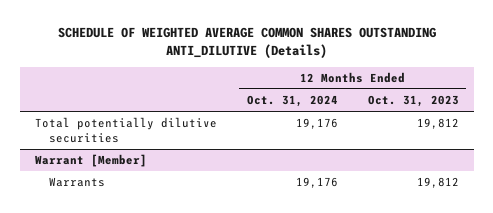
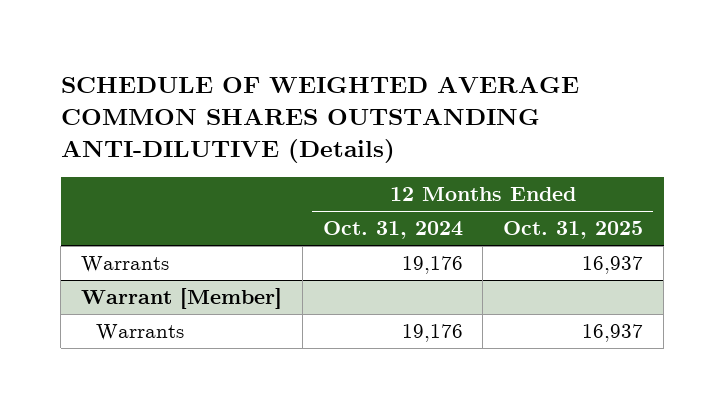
[57,27,436,59] SCHEDULE OF WEIGHTED AVERAGE COMMON SHARES OUTSTANDING ANTI_DILUTIVE (Details) -> [60,75,579,163] SCHEDULE OF WEIGHTED AVERAGE COMMON SHARES OUTSTANDING ANTI-DILUTIVE (Details)
[367,95,459,108] Oct. 31, 2023 -> none
none -> [503,221,644,240] Oct. 31, 2025
[34,117,217,143] Total potentially dilutive securities -> [80,256,169,273] Warrants

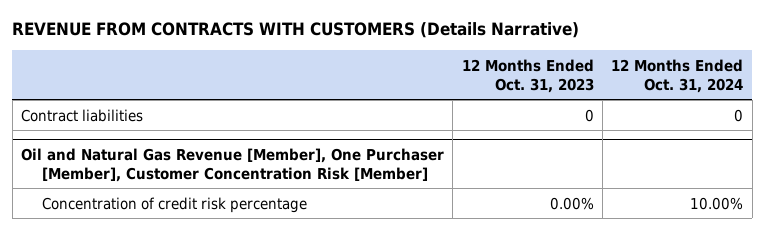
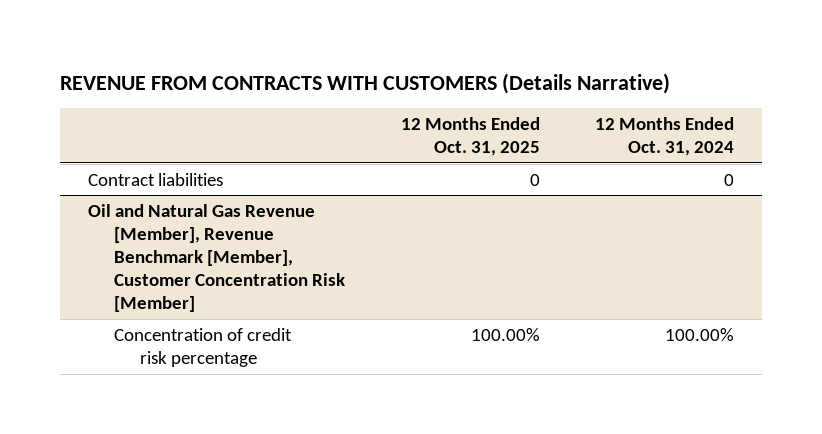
[461,58,594,93] 12 Months Ended Oct. 31, 2023 -> none
none -> [400,117,540,157] 12 Months Ended Oct. 31, 2025
[21,147,445,182] Oil and Natural Gas Revenue [Member], One Purchaser [Member], Customer Concentration Risk [Member] -> [88,203,346,313] Oil and Natural Gas Revenue [Member], Revenue Benchmark [Member], Customer Concentration Risk [Member]
[690,196,744,210] 10.00% -> [664,327,734,341] 100.00%

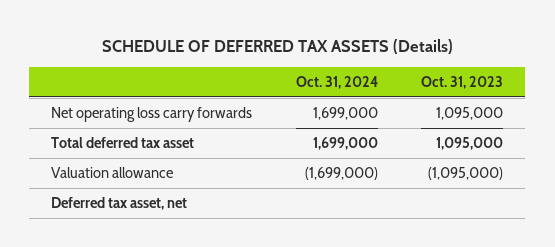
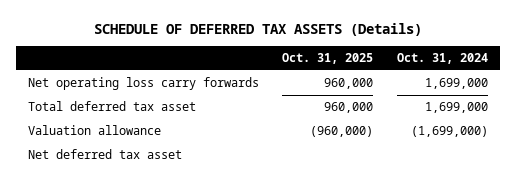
[421,75,504,89] Oct. 31, 2023 -> none
none -> [282,53,374,65] Oct. 31, 2025
[51,197,188,211] Deferred tax asset, net -> [27,149,182,160] Net deferred tax asset

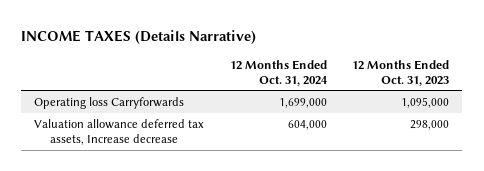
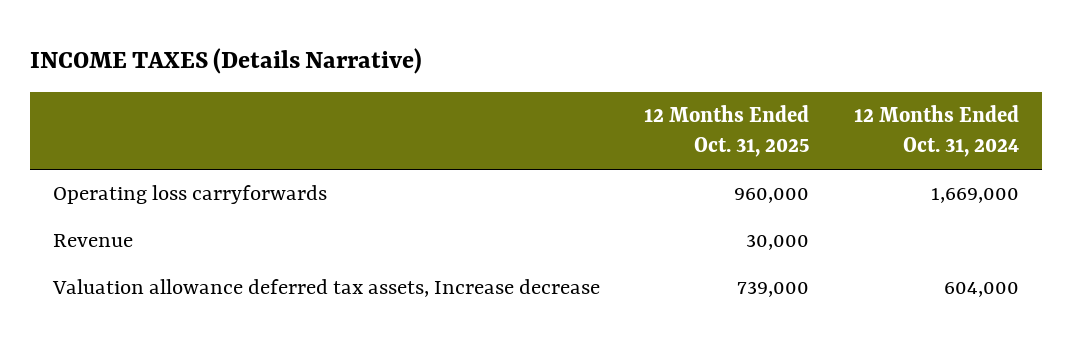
[352,59,450,86] 12 Months Ended Oct. 31, 2023 -> none
none -> [644,105,810,158] 12 Months Ended Oct. 31, 2025
[34,96,185,109] Operating loss Carryforwards -> [52,185,327,205] Operating loss carryforwards
[278,97,327,108] 1,699,000 -> [931,188,1020,204] 1,669,000
none -> [52,234,133,248] Revenue

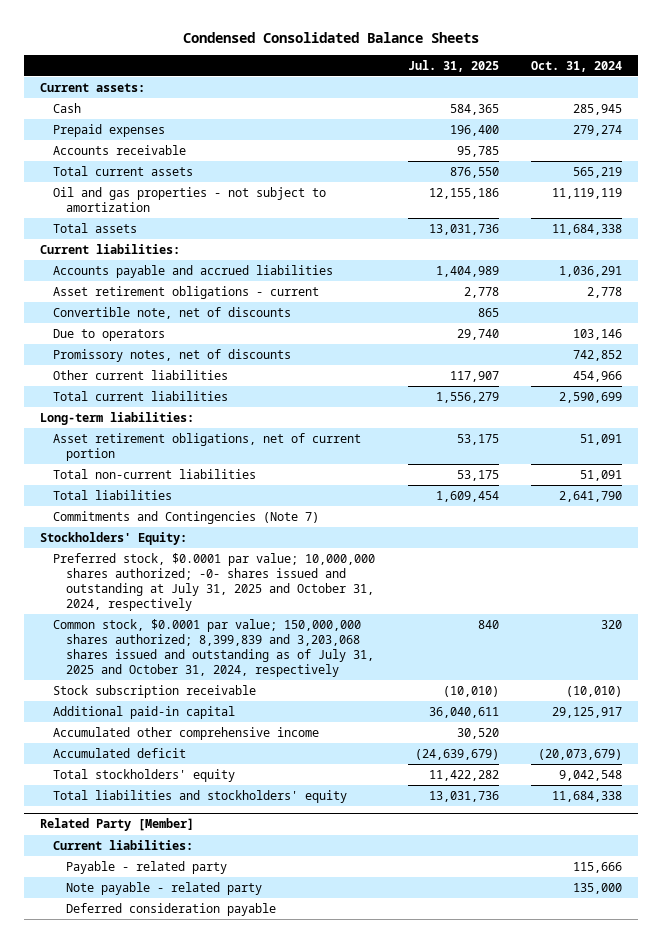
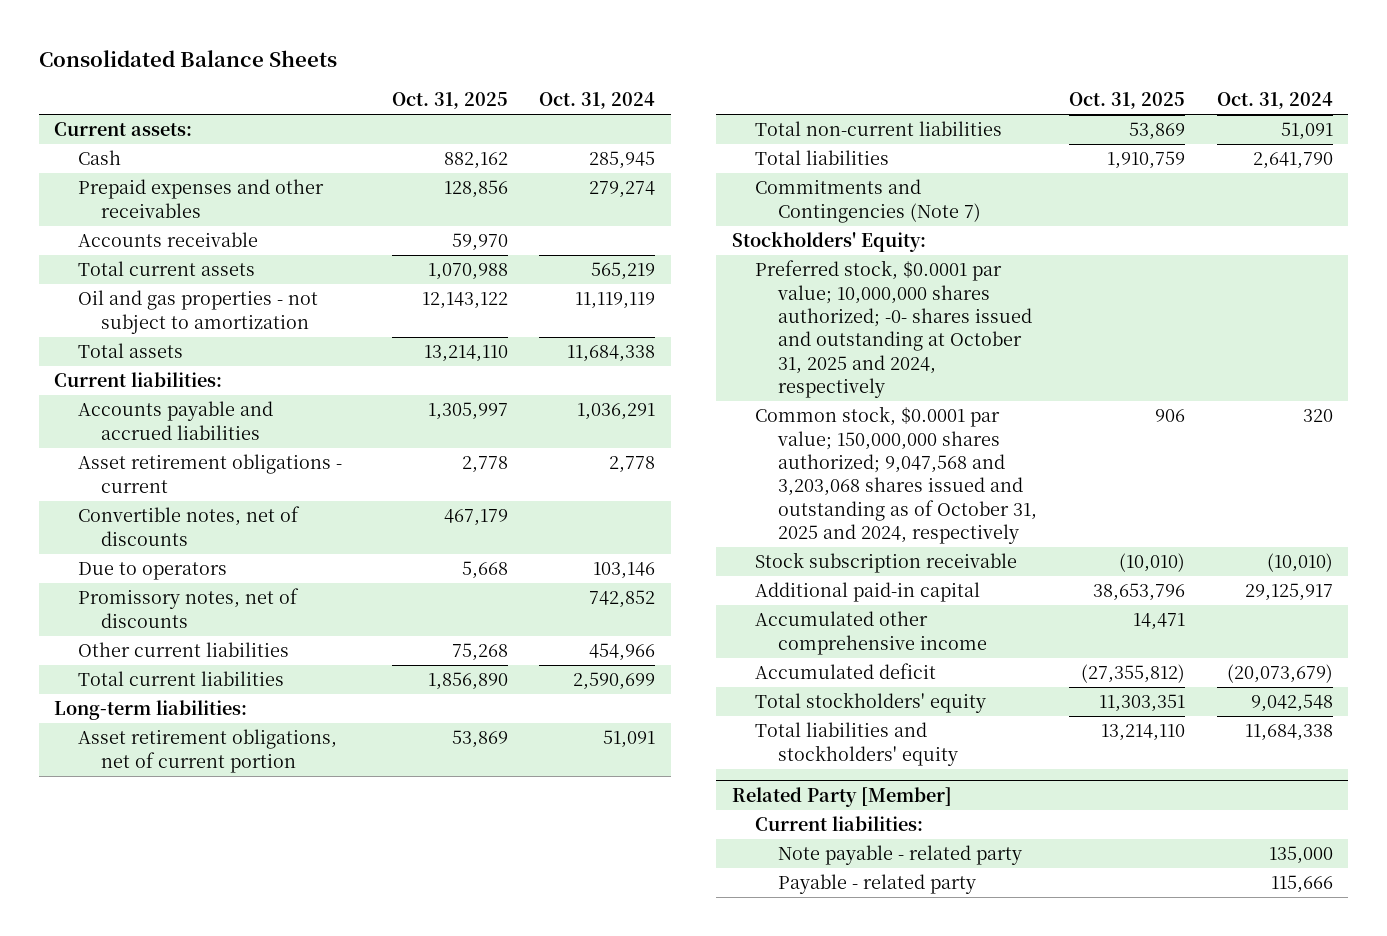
[183,31,480,43] Condensed Consolidated Balance Sheets -> [38,49,337,67] Consolidated Balance Sheets
[407,59,499,72] Jul. 31, 2025 -> none
none -> [391,91,508,109] Oct. 31, 2025
[53,123,166,137] Prepaid expenses -> [77,179,324,218] Prepaid expenses and other receivables
[53,306,292,319] Convertible note, net of discounts -> [77,506,300,546] Convertible notes, net of discounts
[53,552,376,612] Preferred stock, $0.0001 par value; 10,000,000 shares authorized; -0- shares issued and outstanding at July 31, 2025 and October 31, 2024, respectively -> [755,260,1033,399] Preferred stock, $0.0001 par value; 10,000,000 shares authorized; -0- shares issued and outstanding at October 31, 2025 and 2024, respectively
[53,618,375,678] Common stock, $0.0001 par value; 150,000,000 shares authorized; 8,399,839 and 3,203,068 shares issued and outstanding as of July 31, 2025 and October 31, 2024, respectively -> [755,406,1038,545] Common stock, $0.0001 par value; 150,000,000 shares authorized; 9,047,568 and 3,203,068 shares issued and outstanding as of October 31, 2025 and 2024, respectively
[66,902,277,916] Deferred consideration payable -> none
[66,860,228,874] Payable - related party -> [778,874,977,895] Payable - related party

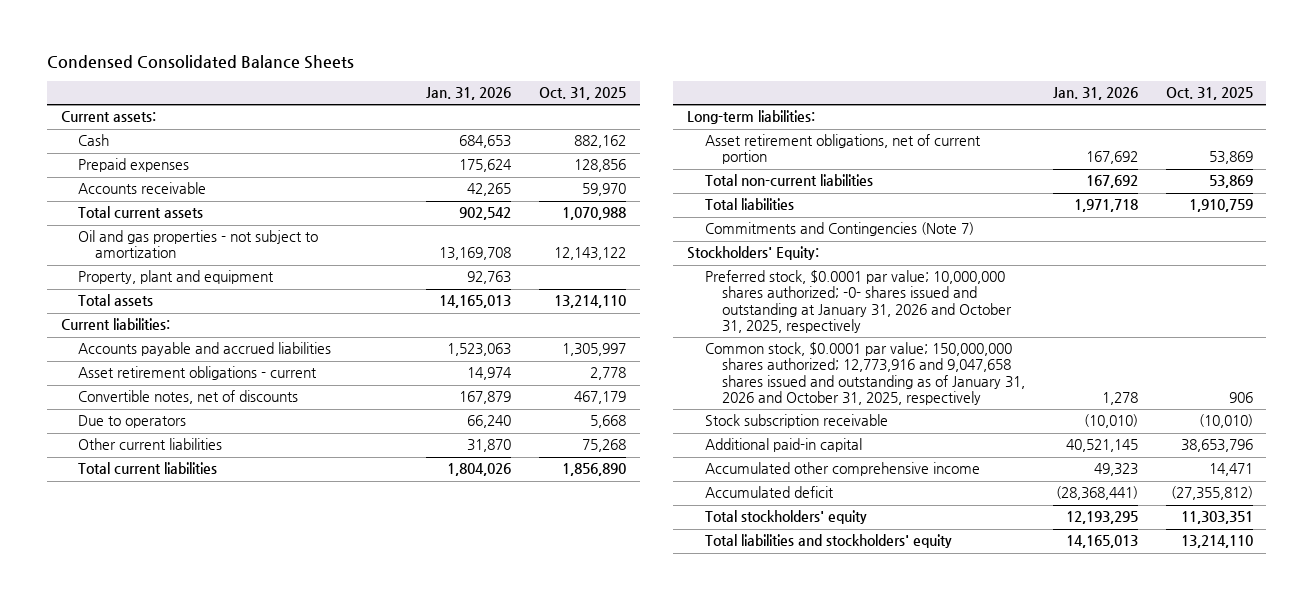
[38,49,337,67] Consolidated Balance Sheets -> [46,55,354,70] Condensed Consolidated Balance Sheets
[539,91,656,109] Oct. 31, 2024 -> none
none -> [426,87,512,101] Jan. 31, 2026
[77,179,324,218] Prepaid expenses and other receivables -> [77,158,189,173] Prepaid expenses
none -> [77,270,274,285] Property, plant and equipment
[77,588,299,628] Promissory notes, net of discounts -> none
[755,260,1033,399] Preferred stock, $0.0001 par value; 10,000,000 shares authorized; -0- shares issued and outstanding at October 31, 2025 and 2024, respectively -> [704,270,1012,333] Preferred stock, $0.0001 par value; 10,000,000 shares authorized; -0- shares issued and outstanding at January 31, 2026 and October 31, 2025, respectively
[755,406,1038,545] Common stock, $0.0001 par value; 150,000,000 shares authorized; 9,047,568 and 3,203,068 shares issued and outstanding as of October 31, 2025 and 2024, respectively -> [704,342,1025,405] Common stock, $0.0001 par value; 150,000,000 shares authorized; 12,773,916 and 9,047,658 shares issued and outstanding as of January 31, 2026 and October 31, 2025, respectively
[731,786,952,807] Related Party [Member] -> none
[755,816,924,832] Current liabilities: -> none
[778,845,1023,866] Note payable - related party -> none
[778,874,977,895] Payable - related party -> none

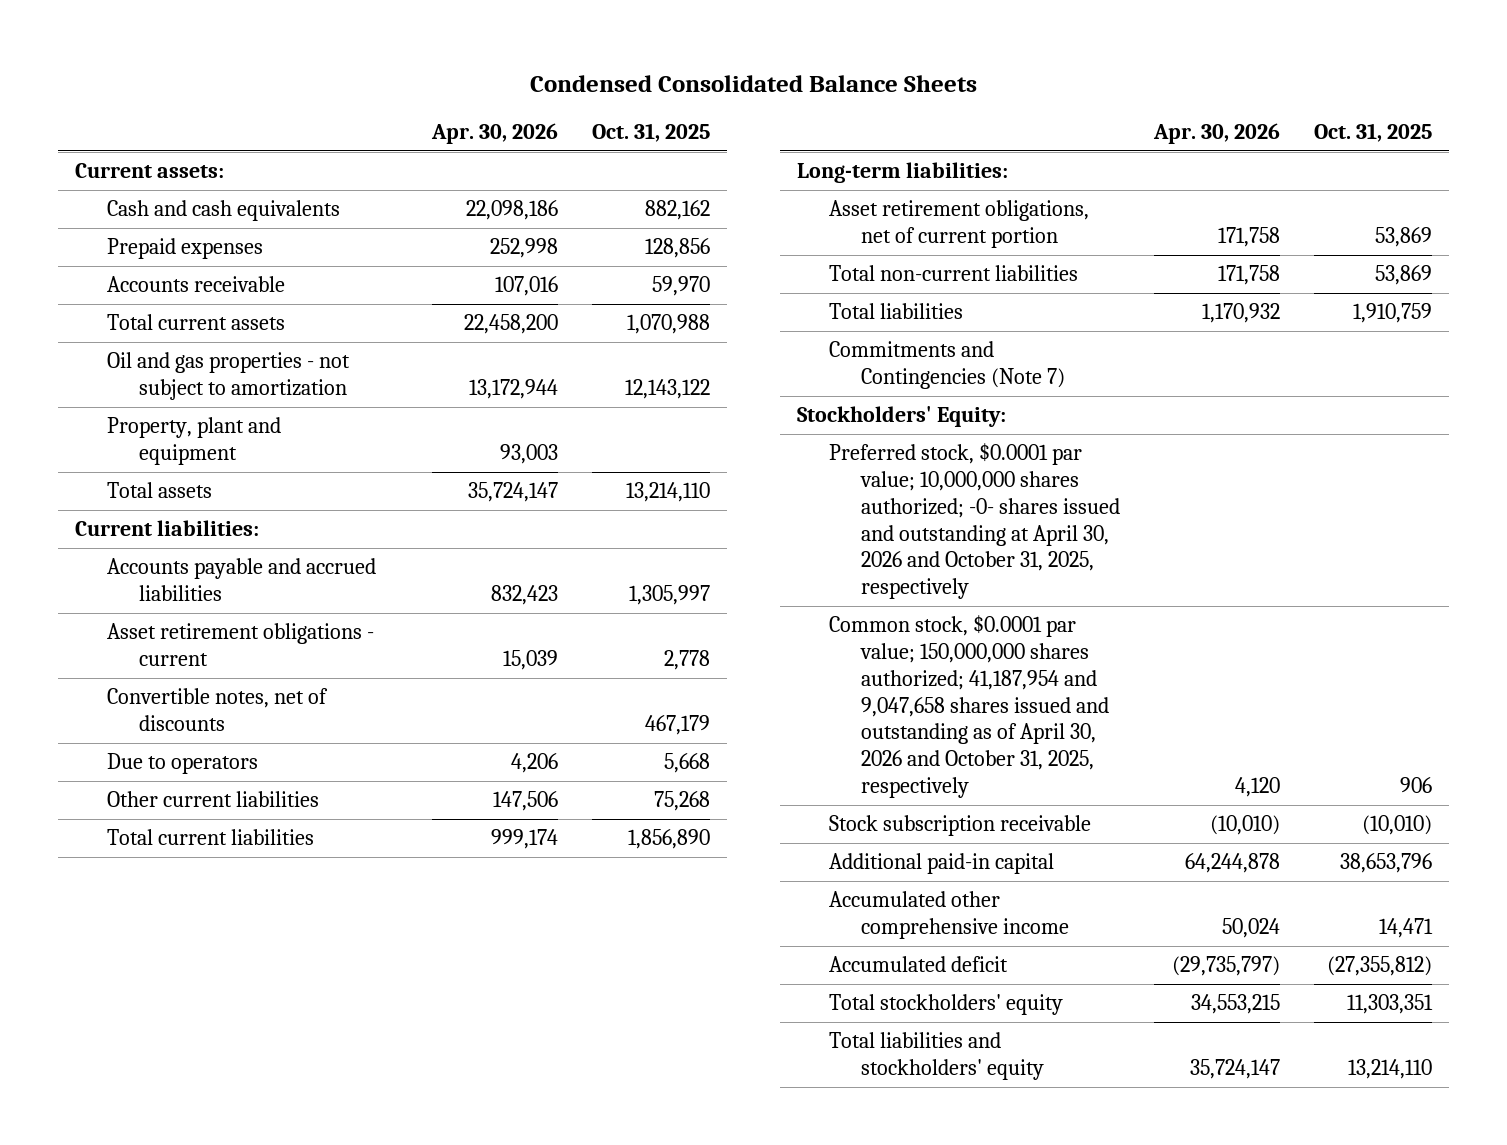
[426,87,512,101] Jan. 31, 2026 -> none
none -> [431,123,559,145] Apr. 30, 2026
[77,134,109,147] Cash -> [107,200,341,222] Cash and cash equivalents
[704,270,1012,333] Preferred stock, $0.0001 par value; 10,000,000 shares authorized; -0- shares issued and outstanding at January 31, 2026 and October 31, 2025, respectively -> [829,443,1121,600] Preferred stock, $0.0001 par value; 10,000,000 shares authorized; -0- shares issued and outstanding at April 30, 2026 and October 31, 2025, respectively
[704,342,1025,405] Common stock, $0.0001 par value; 150,000,000 shares authorized; 12,773,916 and 9,047,658 shares issued and outstanding as of January 31, 2026 and October 31, 2025, respectively -> [829,615,1110,799] Common stock, $0.0001 par value; 150,000,000 shares authorized; 41,187,954 and 9,047,658 shares issued and outstanding as of April 30, 2026 and October 31, 2025, respectively

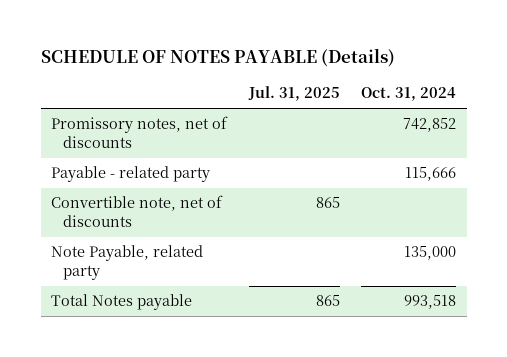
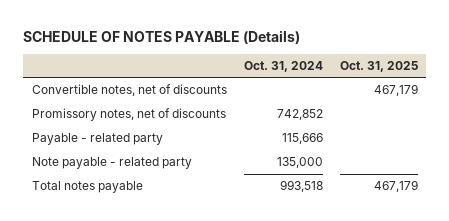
[247,86,340,102] Jul. 31, 2025 -> none
none -> [339,61,418,73] Oct. 31, 2025
none -> [31,84,227,97] Convertible notes, net of discounts
[51,195,224,227] Convertible note, net of discounts -> none
[51,245,204,280] Note Payable, related party -> [31,157,192,170] Note payable - related party
[51,294,193,311] Total Notes payable -> [31,181,143,194] Total notes payable

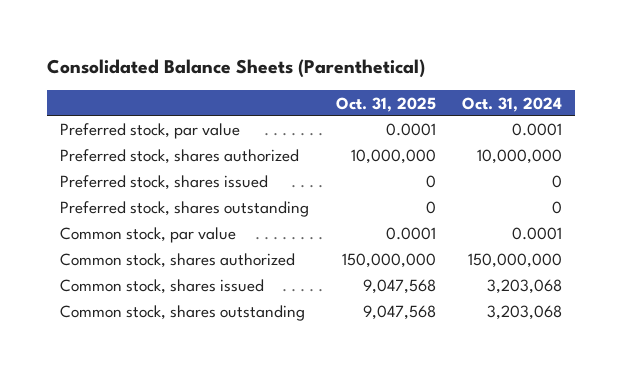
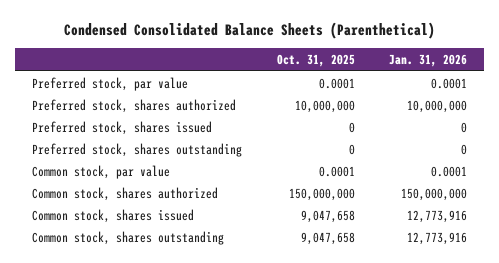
[47,59,426,79] Consolidated Balance Sheets (Parenthetical) -> [63,22,435,40] Condensed Consolidated Balance Sheets (Parenthetical)
[462,96,563,112] Oct. 31, 2024 -> none
none -> [389,54,468,68] Jan. 31, 2026
[362,279,436,295] 9,047,568 -> [300,209,355,223] 9,047,658
[362,305,436,321] 9,047,568 -> [300,231,355,245] 9,047,658

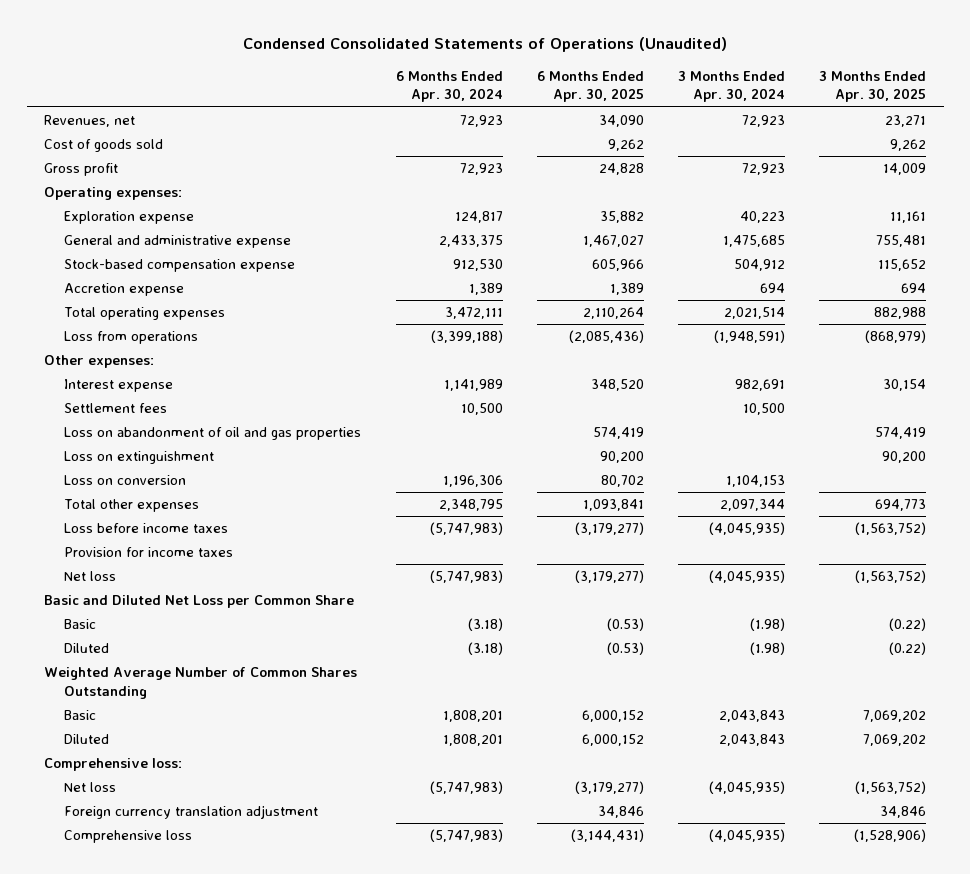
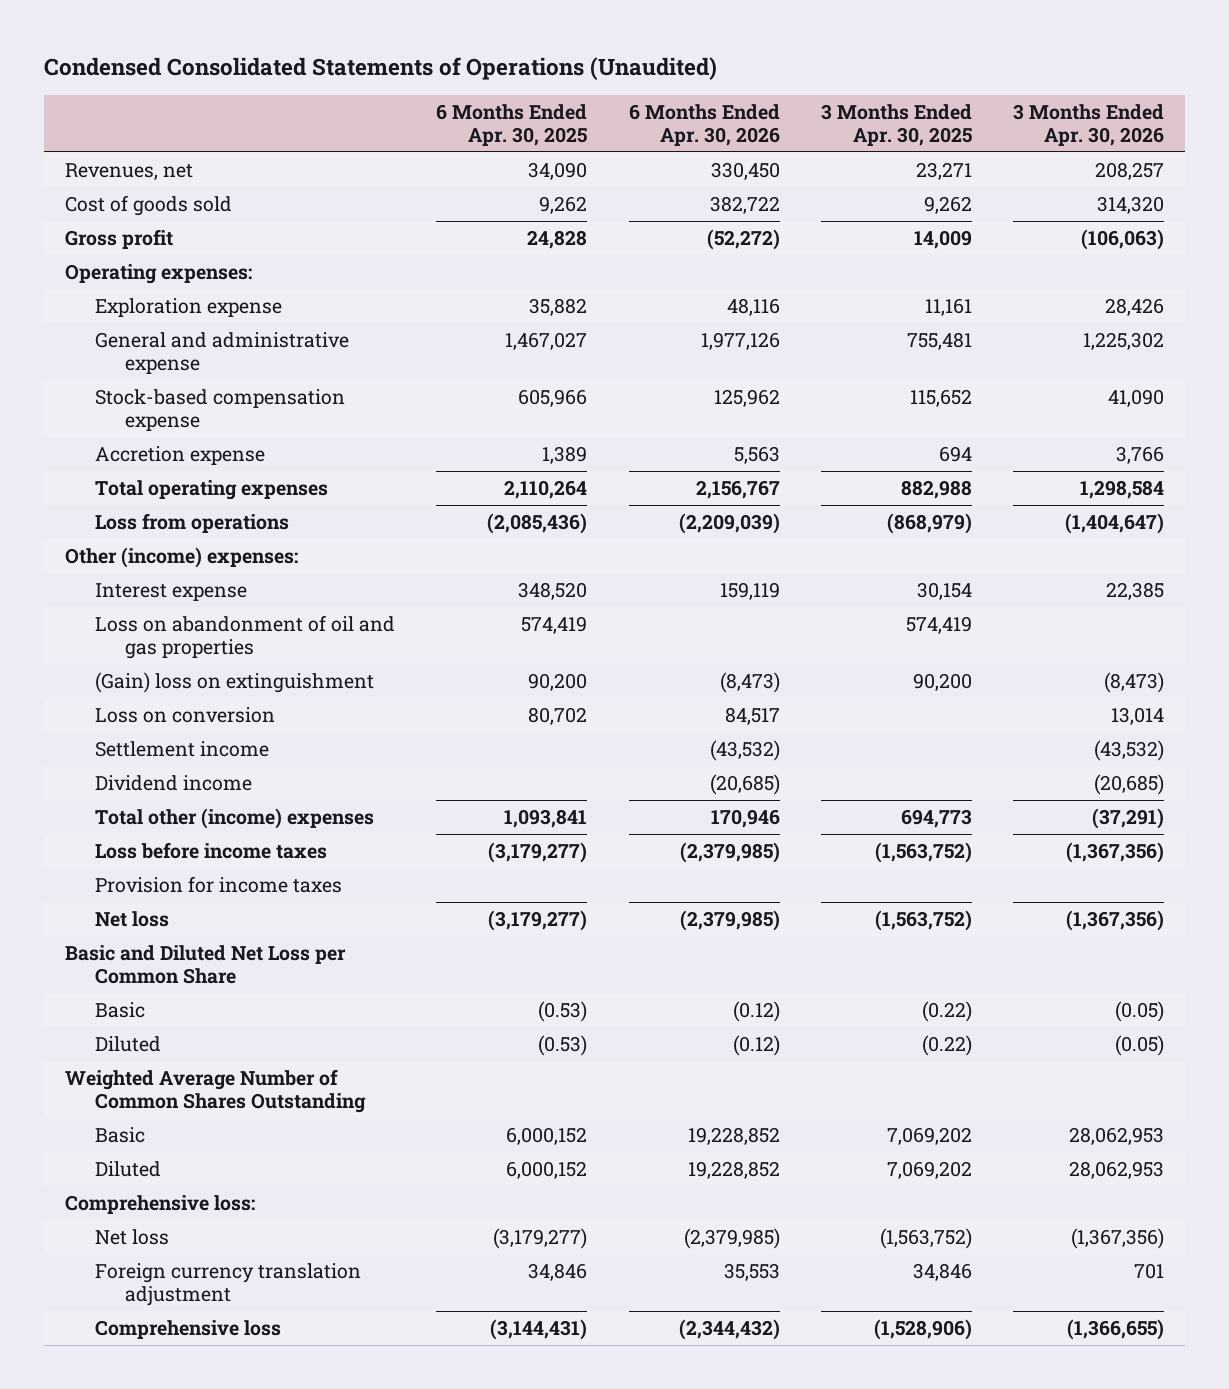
[395,70,503,103] 6 Months Ended Apr. 30, 2024 -> none
[678,70,786,103] 3 Months Ended Apr. 30, 2024 -> none
none -> [628,103,780,147] 6 Months Ended Apr. 30, 2026
none -> [1013,103,1165,147] 3 Months Ended Apr. 30, 2026
[43,355,154,369] Other expenses: -> [64,547,298,569] Other (income) expenses:
[64,403,168,414] Settlement fees -> none
[64,451,215,465] Loss on extinguishment -> [95,672,375,694] (Gain) loss on extinguishment
none -> [95,741,270,758] Settlement income
none -> [95,775,253,792] Dividend income
[64,499,200,513] Total other expenses -> [95,808,375,830] Total other (income) expenses

